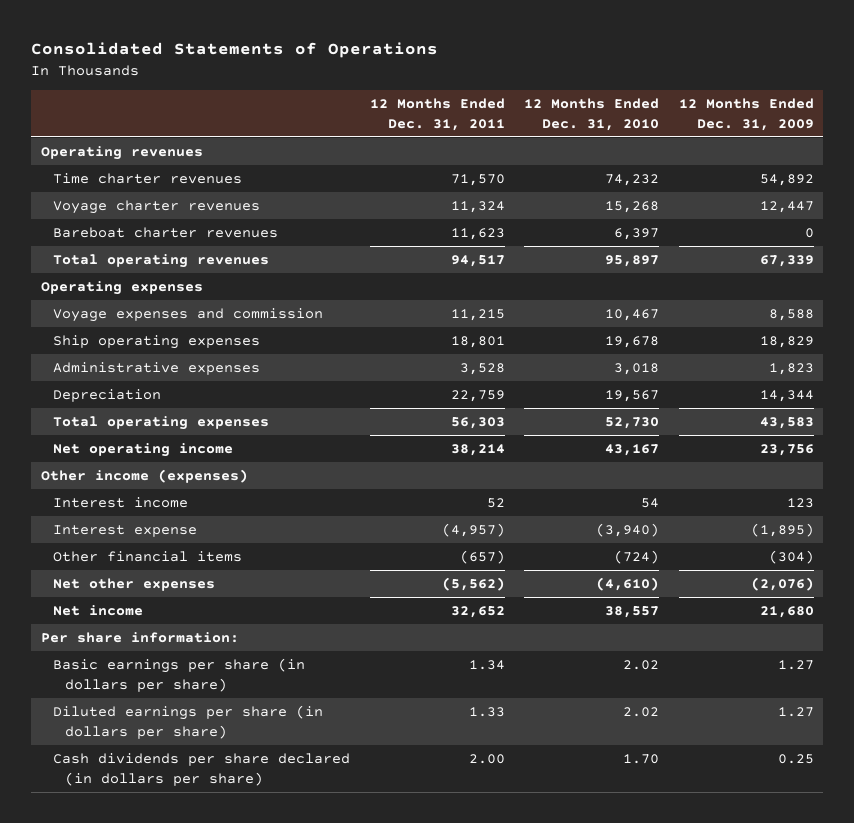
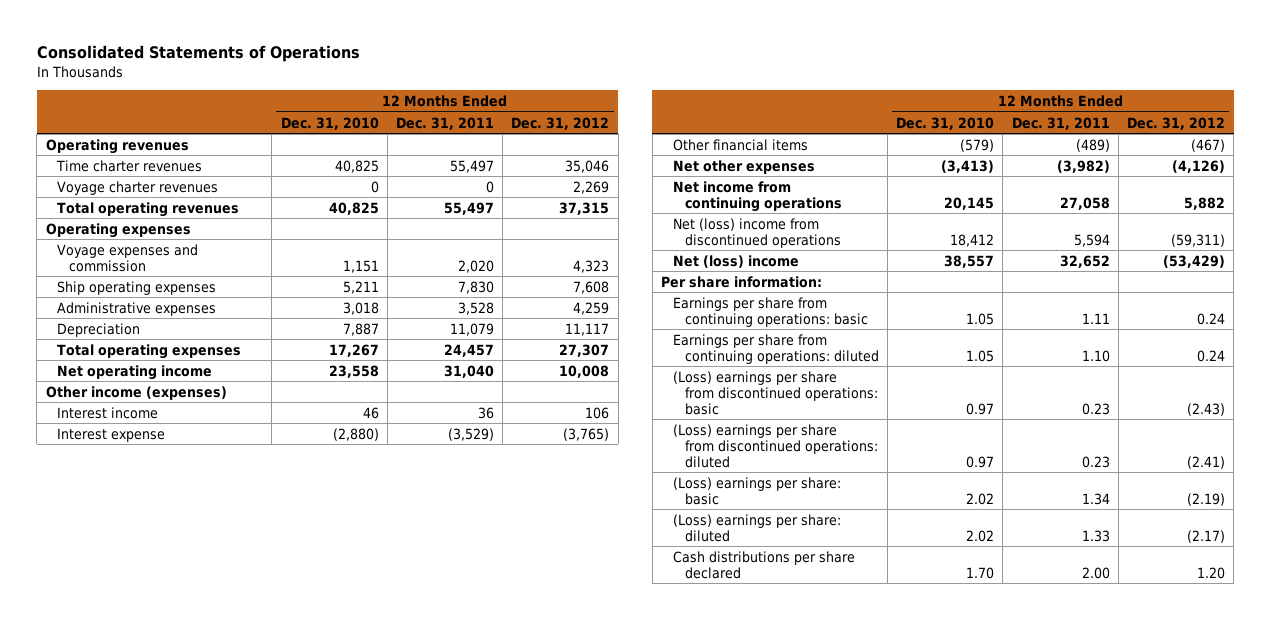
[678,98,814,131] 12 Months Ended Dec. 31, 2009 -> none
none -> [511,116,610,130] Dec. 31, 2012
[52,227,278,239] Bareboat charter revenues -> none
[450,174,505,187] 71,570 -> [450,159,495,173] 55,497
[605,174,660,187] 74,232 -> [334,159,379,173] 40,825
[450,201,505,214] 11,324 -> [486,180,495,193] 0
[605,201,660,214] 15,268 -> [370,180,379,193] 0
[450,255,505,268] 94,517 -> [444,201,495,215] 55,497
[605,255,660,268] 95,897 -> [328,201,379,215] 40,825
[450,309,505,322] 11,215 -> [458,259,495,273] 2,020
[605,309,660,322] 10,467 -> [342,259,379,273] 1,151
[450,336,505,349] 18,801 -> [458,280,495,294] 7,830
[605,336,660,349] 19,678 -> [342,280,379,294] 5,211
[450,390,505,403] 22,759 -> [450,322,495,336] 11,079
[605,390,660,403] 19,567 -> [342,322,379,336] 7,887
[450,417,505,430] 56,303 -> [444,343,495,357] 24,457
[605,417,660,430] 52,730 -> [328,343,379,357] 17,267
[450,444,505,457] 38,214 -> [444,364,495,378] 31,040
[605,444,660,457] 43,167 -> [328,364,379,378] 23,558
[486,498,505,509] 52 -> [478,406,495,419] 36
[641,498,660,509] 54 -> [362,406,379,419] 46
[441,523,505,538] (4,957) -> [448,427,495,441] (3,529)
[596,523,660,538] (3,940) -> [332,427,379,441] (2,880)
[459,550,505,565] (657) -> [1075,138,1110,152] (489)
[614,550,660,565] (724) -> [960,138,995,152] (579)
[441,577,505,592] (5,562) -> [1056,159,1110,173] (3,982)
[596,577,660,592] (4,610) -> [941,159,995,173] (3,413)
none -> [672,180,842,212] Net income from continuing operations
none -> [672,217,841,248] Net (loss) income from discontinued operations
[52,605,143,617] Net income -> [672,254,799,268] Net (loss) income
none -> [672,296,868,327] Earnings per share from continuing operations: basic
none -> [672,333,879,364] Earnings per share from continuing operations: diluted
none -> [672,370,878,415] (Loss) earnings per share from discontinued operations: basic
none -> [672,423,878,468] (Loss) earnings per share from discontinued operations: diluted
[52,658,305,692] Basic earnings per share (in dollars per share) -> [672,476,841,505] (Loss) earnings per share: basic
[52,705,323,739] Diluted earnings per share (in dollars per share) -> [672,513,841,542] (Loss) earnings per share: diluted
[52,753,350,786] Cash dividends per share declared (in dollars per share) -> [672,550,855,579] Cash distributions per share declared

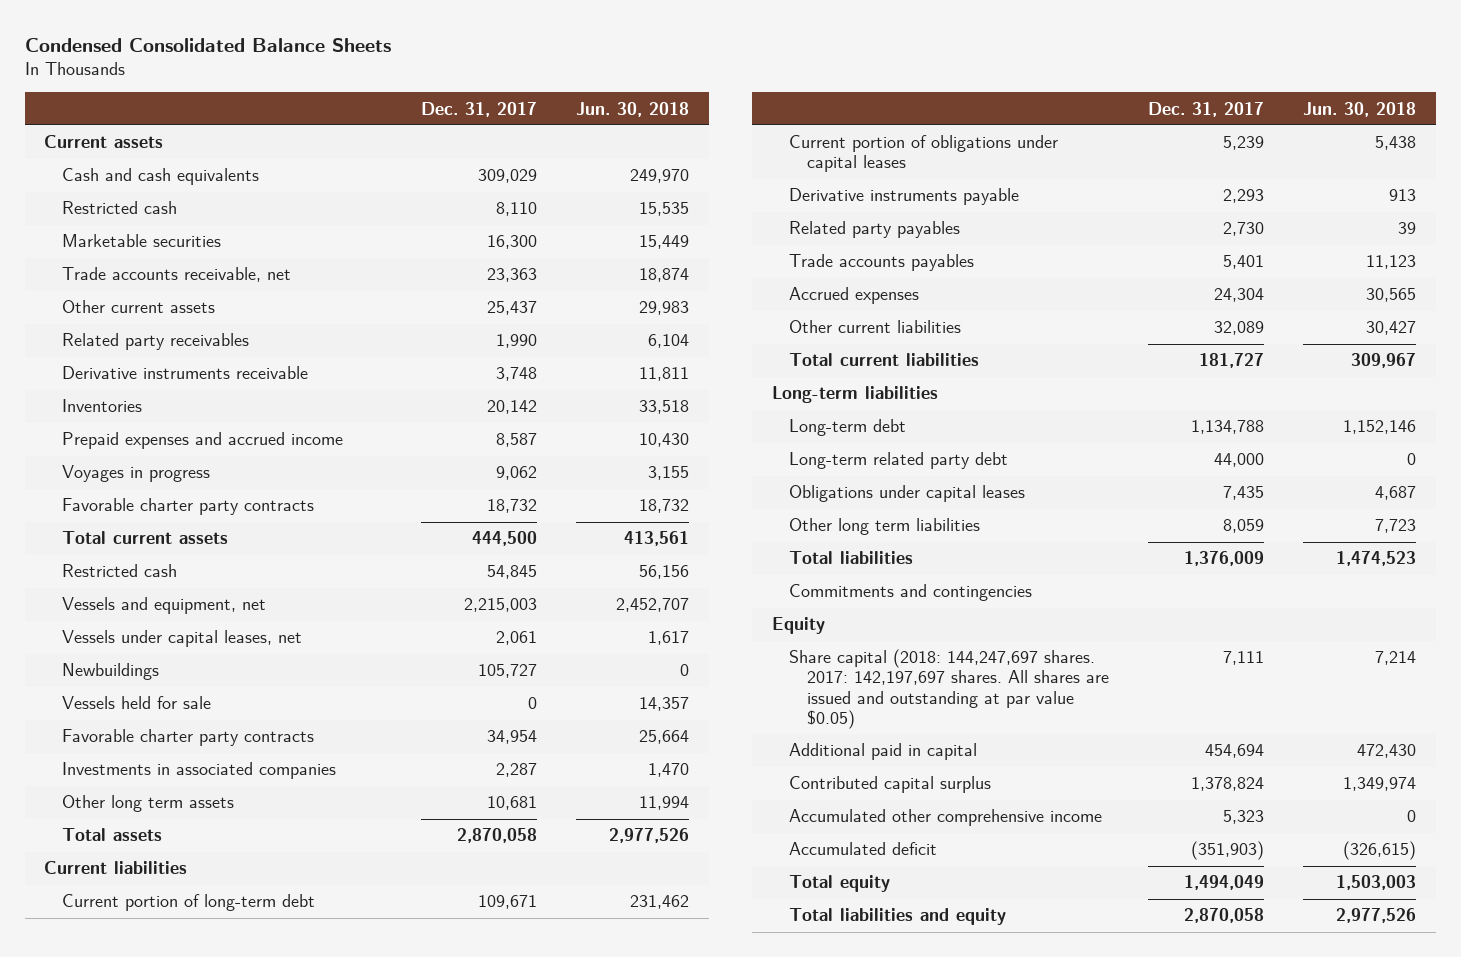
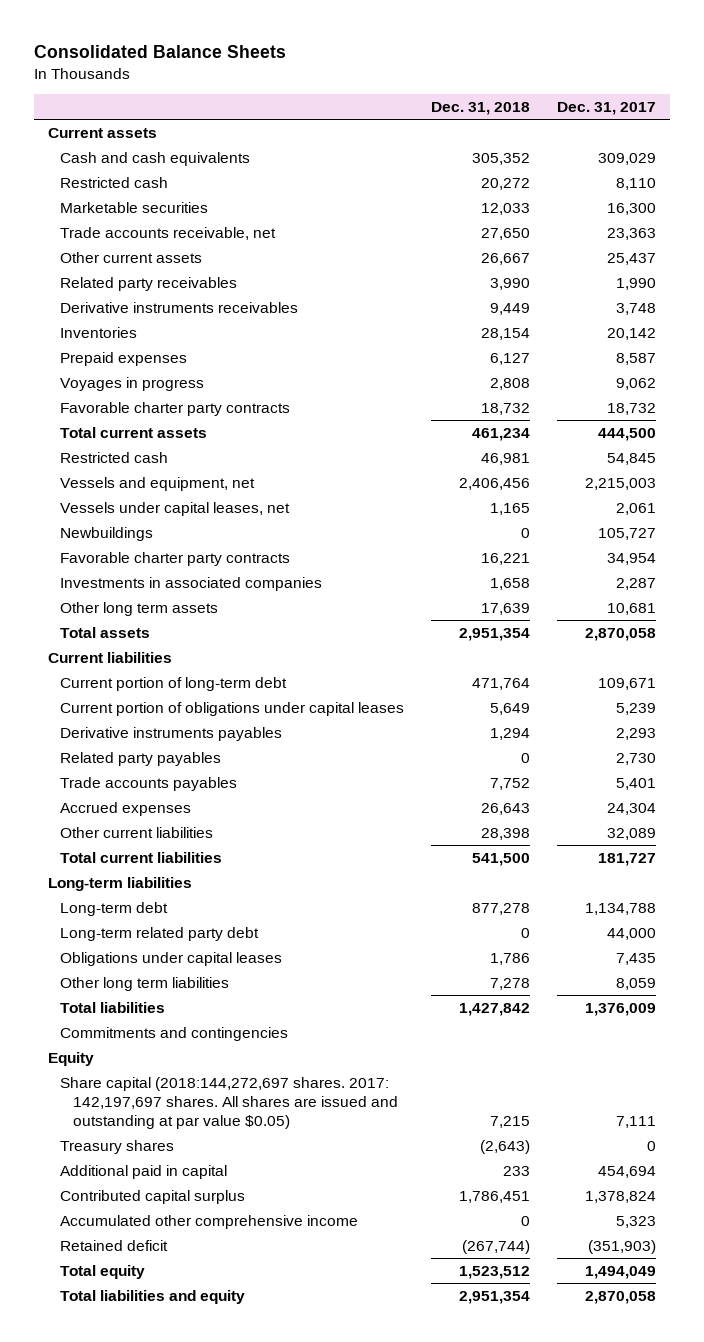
[24,37,391,52] Condensed Consolidated Balance Sheets -> [34,44,287,58] Consolidated Balance Sheets
[576,101,690,117] Jun. 30, 2018 -> none
none -> [431,101,531,115] Dec. 31, 2018
[61,366,308,380] Derivative instruments receivable -> [60,301,299,313] Derivative instruments receivables
[61,432,343,450] Prepaid expenses and accrued income -> [60,351,188,366] Prepaid expenses
[61,696,211,710] Vessels held for sale -> none
[789,188,1020,206] Derivative instruments payable -> [60,726,283,741] Derivative instruments payables
[789,649,1110,729] Share capital (2018: 144,247,697 shares. 2017: 142,197,697 shares. All shares are issued and outstanding at par value $0.05) -> [60,1076,398,1129] Share capital (2018:144,272,697 shares. 2017: 142,197,697 shares. All shares are issued and outstanding at par value $0.05)
none -> [60,1139,175,1154] Treasury shares
[789,842,938,856] Accumulated deficit -> [60,1239,169,1251] Retained deficit

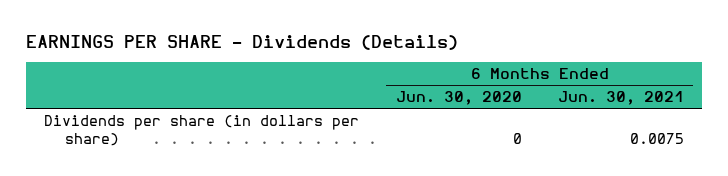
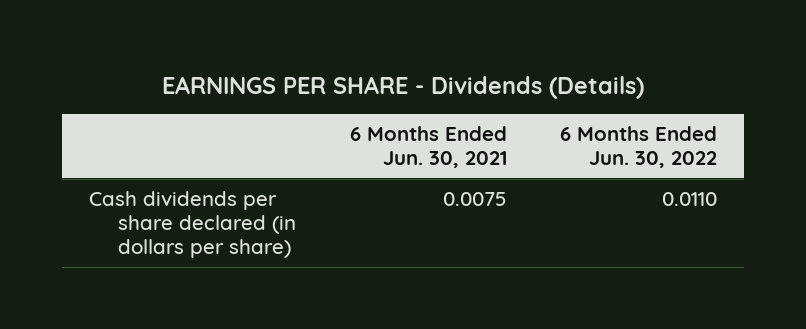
[395,91,522,106] Jun. 30, 2020 -> none
none -> [560,126,718,169] 6 Months Ended Jun. 30, 2022
[43,114,359,146] Dividends per share (in dollars per share) -> [89,191,296,258] Cash dividends per share declared (in dollars per share)

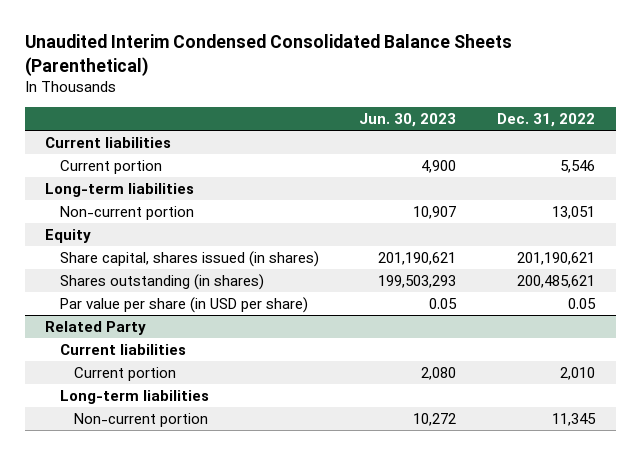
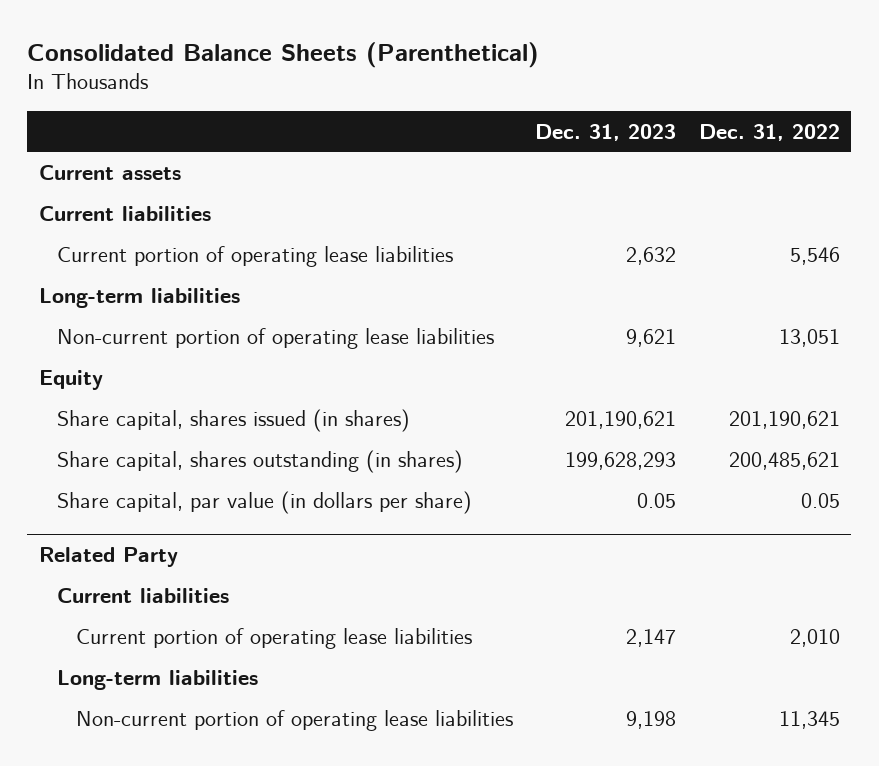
[24,34,512,76] Unaudited Interim Condensed Consolidated Balance Sheets (Parenthetical) -> [27,41,540,68] Consolidated Balance Sheets (Parenthetical)
[359,113,457,128] Jun. 30, 2023 -> none
none -> [535,123,677,141] Dec. 31, 2023
none -> [38,164,181,180] Current assets
[59,160,162,175] Current portion -> [57,245,454,267] Current portion of operating lease liabilities
[59,206,194,221] Non-current portion -> [57,327,495,349] Non-current portion of operating lease liabilities
[59,274,264,291] Shares outstanding (in shares) -> [57,449,464,473] Share capital, shares outstanding (in shares)
[59,297,308,314] Par value per share (in USD per share) -> [57,490,473,514] Share capital, par value (in dollars per share)
[74,367,177,382] Current portion -> [75,627,472,649] Current portion of operating lease liabilities
[74,413,209,428] Non-current portion -> [75,709,513,731] Non-current portion of operating lease liabilities

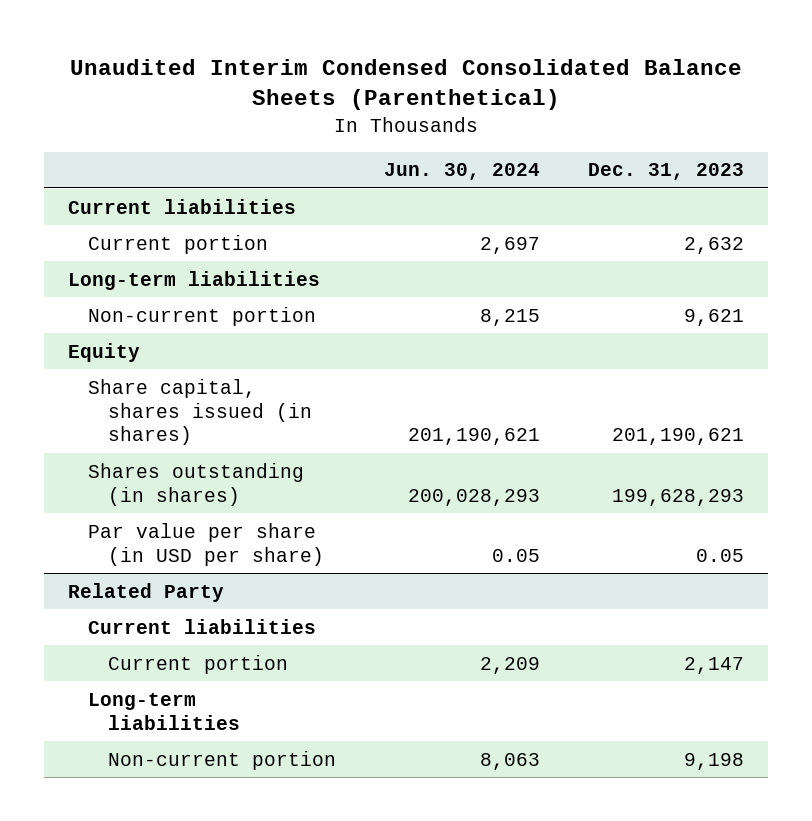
[27,41,540,68] Consolidated Balance Sheets (Parenthetical) -> [69,58,742,111] Unaudited Interim Condensed Consolidated Balance Sheets (Parenthetical)
[698,123,840,141] Dec. 31, 2022 -> none
none -> [384,163,541,181] Jun. 30, 2024
[38,164,181,180] Current assets -> none
[57,245,454,267] Current portion of operating lease liabilities -> [88,234,269,254] Current portion
[57,327,495,349] Non-current portion of operating lease liabilities -> [88,306,317,326] Non-current portion
[57,449,464,473] Share capital, shares outstanding (in shares) -> [88,462,305,506] Shares outstanding (in shares)
[57,490,473,514] Share capital, par value (in dollars per share) -> [88,522,325,566] Par value per share (in USD per share)
[75,627,472,649] Current portion of operating lease liabilities -> [108,654,289,674] Current portion
[75,709,513,731] Non-current portion of operating lease liabilities -> [108,750,337,770] Non-current portion

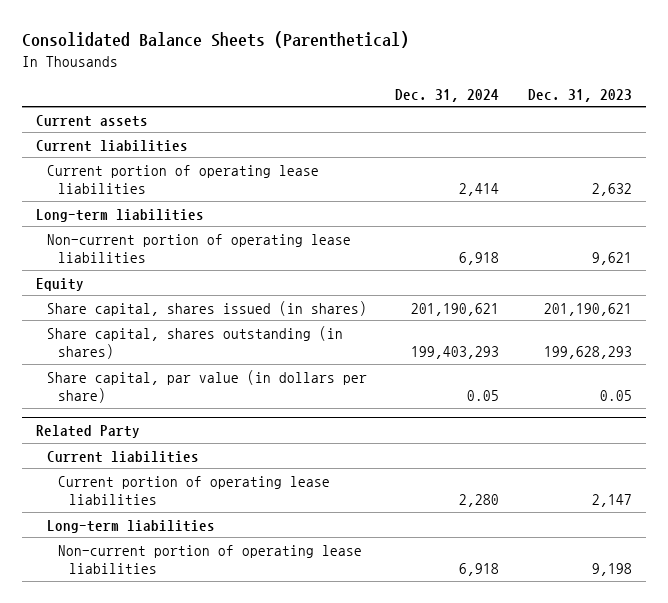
[69,58,742,111] Unaudited Interim Condensed Consolidated Balance Sheets (Parenthetical) -> [21,31,409,49] Consolidated Balance Sheets (Parenthetical)
[384,163,541,181] Jun. 30, 2024 -> none
none -> [395,88,500,102] Dec. 31, 2024
none -> [35,114,148,127] Current assets
[88,234,269,254] Current portion -> [46,164,319,195] Current portion of operating lease liabilities
[88,306,317,326] Non-current portion -> [46,233,351,264] Non-current portion of operating lease liabilities
[88,462,305,506] Shares outstanding (in shares) -> [46,325,343,360] Share capital, shares outstanding (in shares)
[88,522,325,566] Par value per share (in USD per share) -> [46,369,367,404] Share capital, par value (in dollars per share)
[108,654,289,674] Current portion -> [57,475,330,506] Current portion of operating lease liabilities
[108,750,337,770] Non-current portion -> [57,544,362,575] Non-current portion of operating lease liabilities

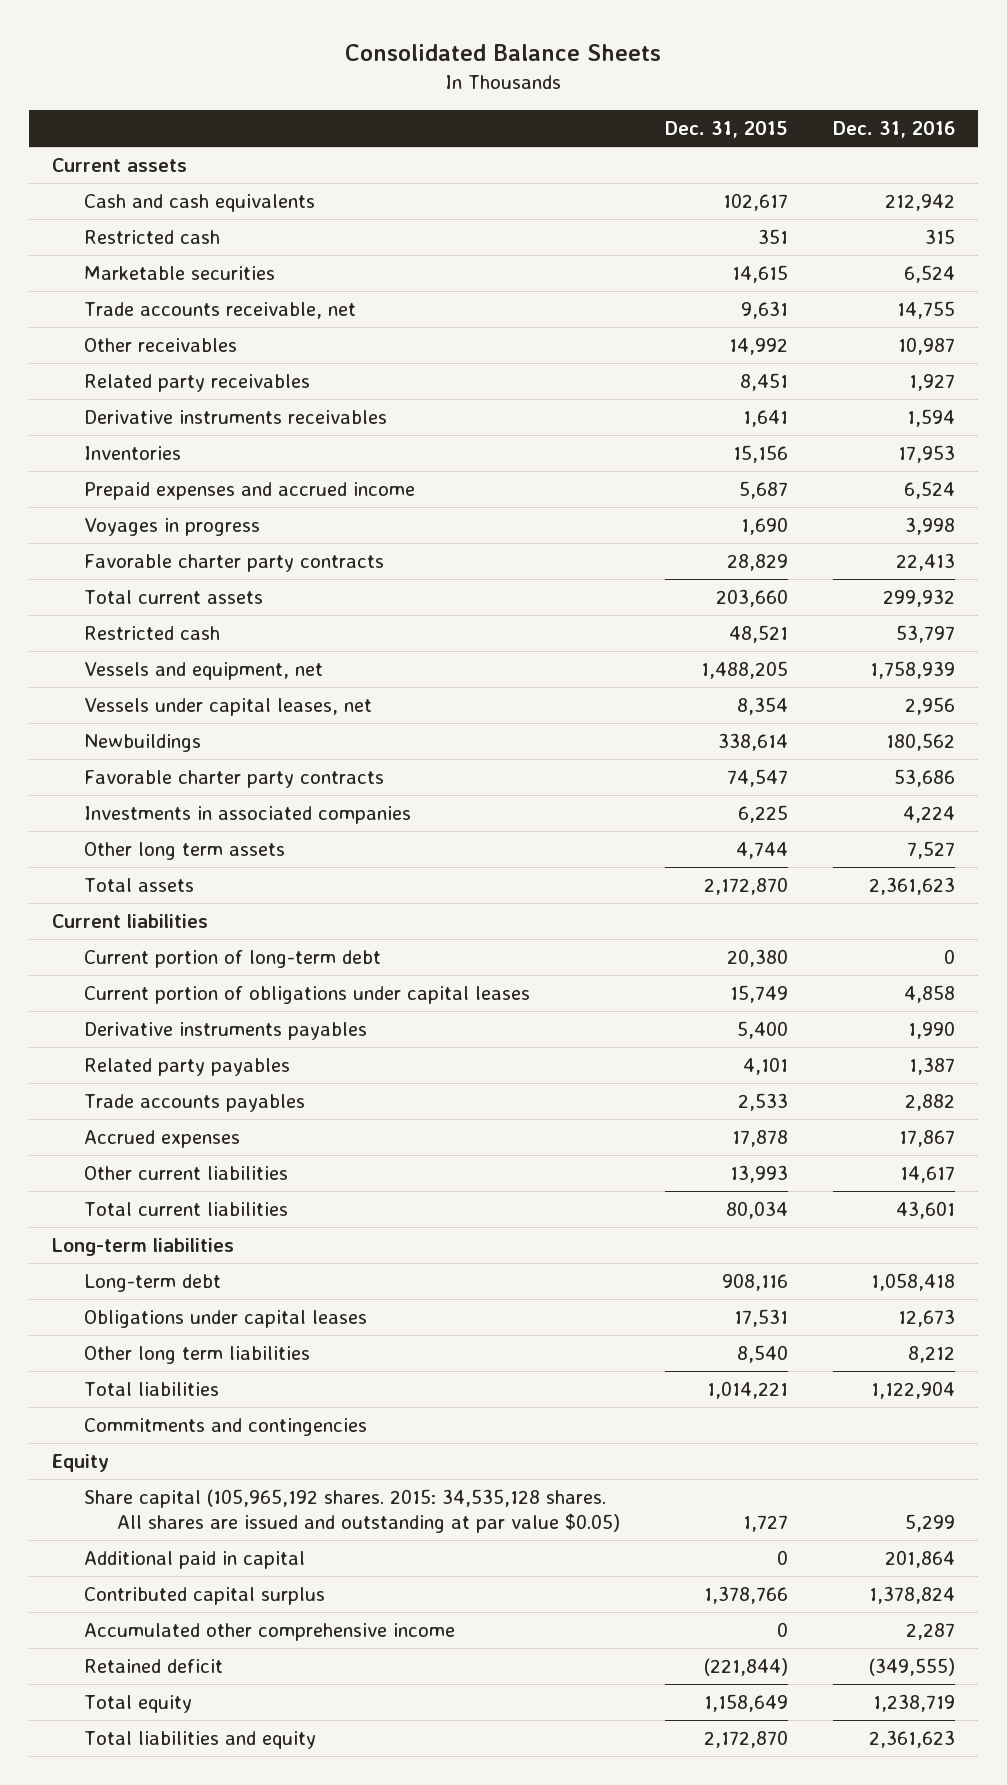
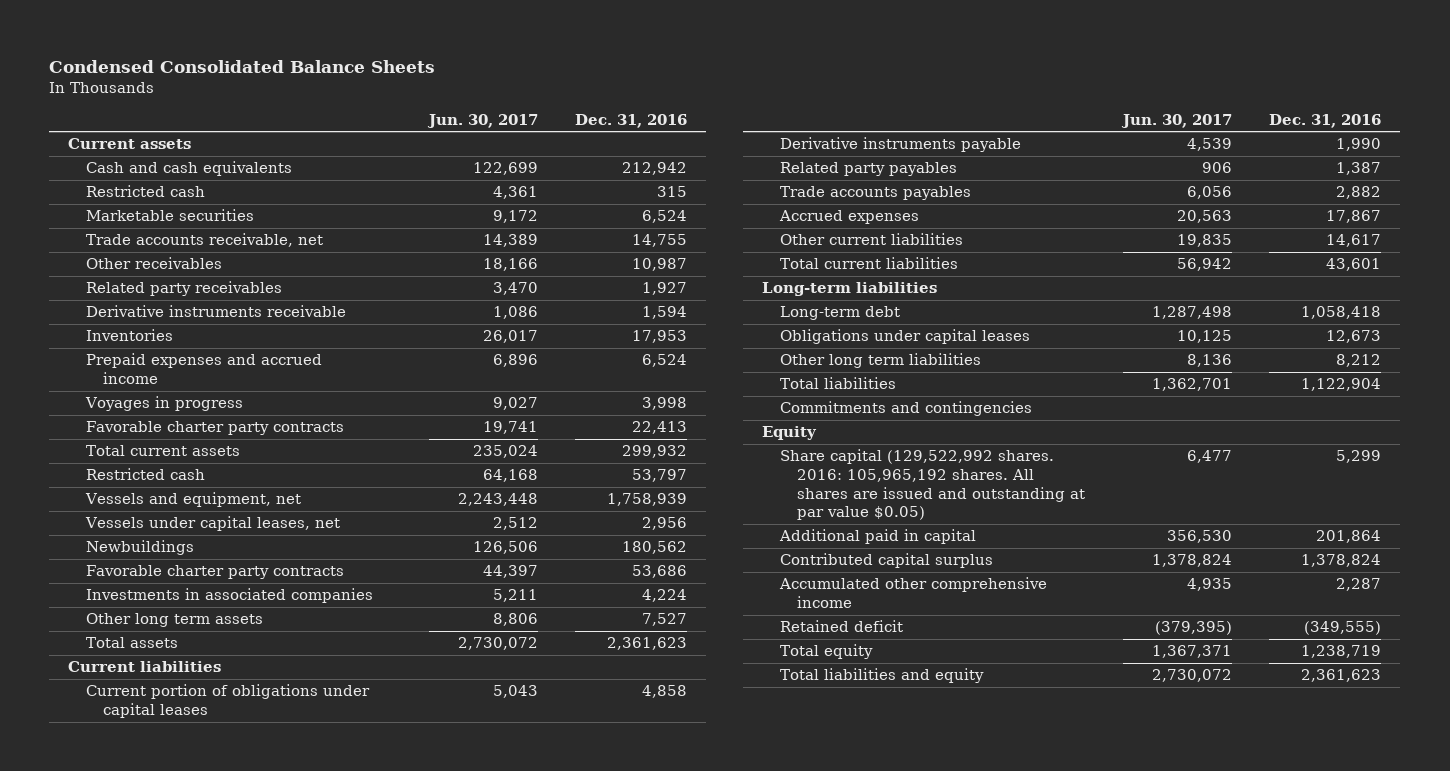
[345,44,662,62] Consolidated Balance Sheets -> [49,59,436,73] Condensed Consolidated Balance Sheets
[665,121,789,139] Dec. 31, 2015 -> none
none -> [426,113,538,128] Jun. 30, 2017
[84,410,388,425] Derivative instruments receivables -> [85,305,346,318] Derivative instruments receivable
[84,950,382,969] Current portion of long-term debt -> none
[84,1022,368,1041] Derivative instruments payables -> [779,137,1021,153] Derivative instruments payable
[84,1489,621,1534] Share capital (105,965,192 shares. 2015: 34,535,128 shares. All shares are issued and outstanding at par value $0.05) -> [779,449,1086,521] Share capital (129,522,992 shares. 2016: 105,965,192 shares. All shares are issued and outstanding at par value $0.05)

